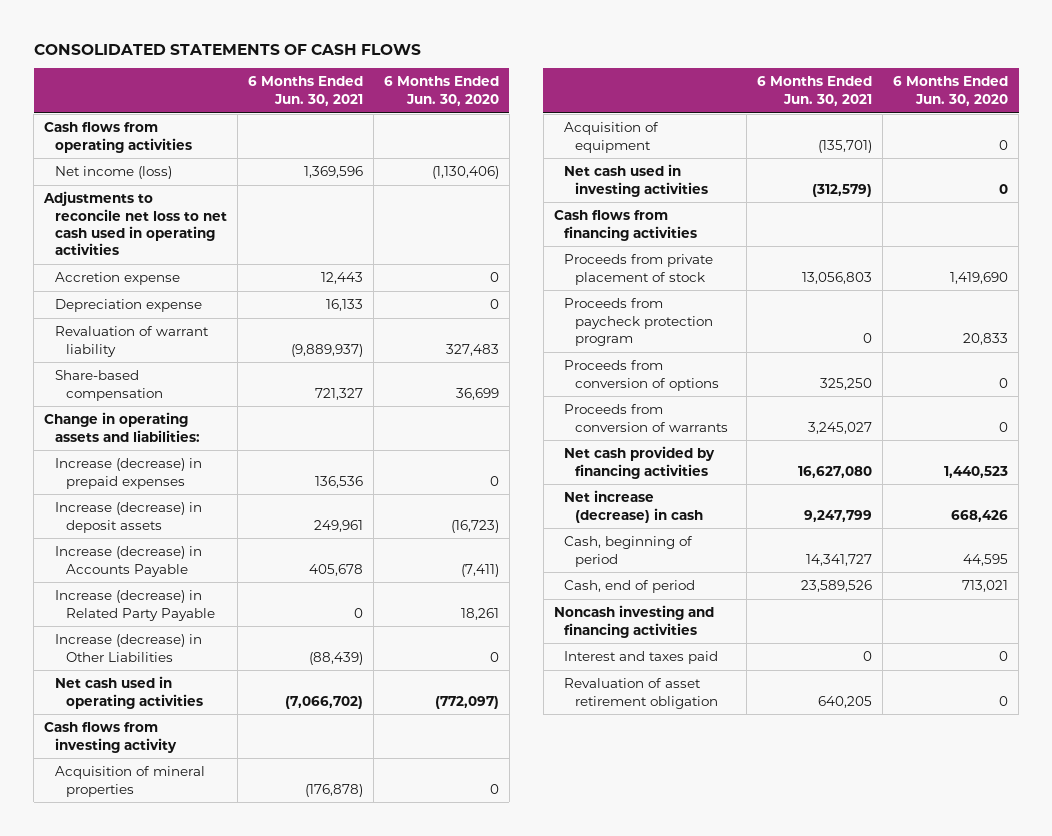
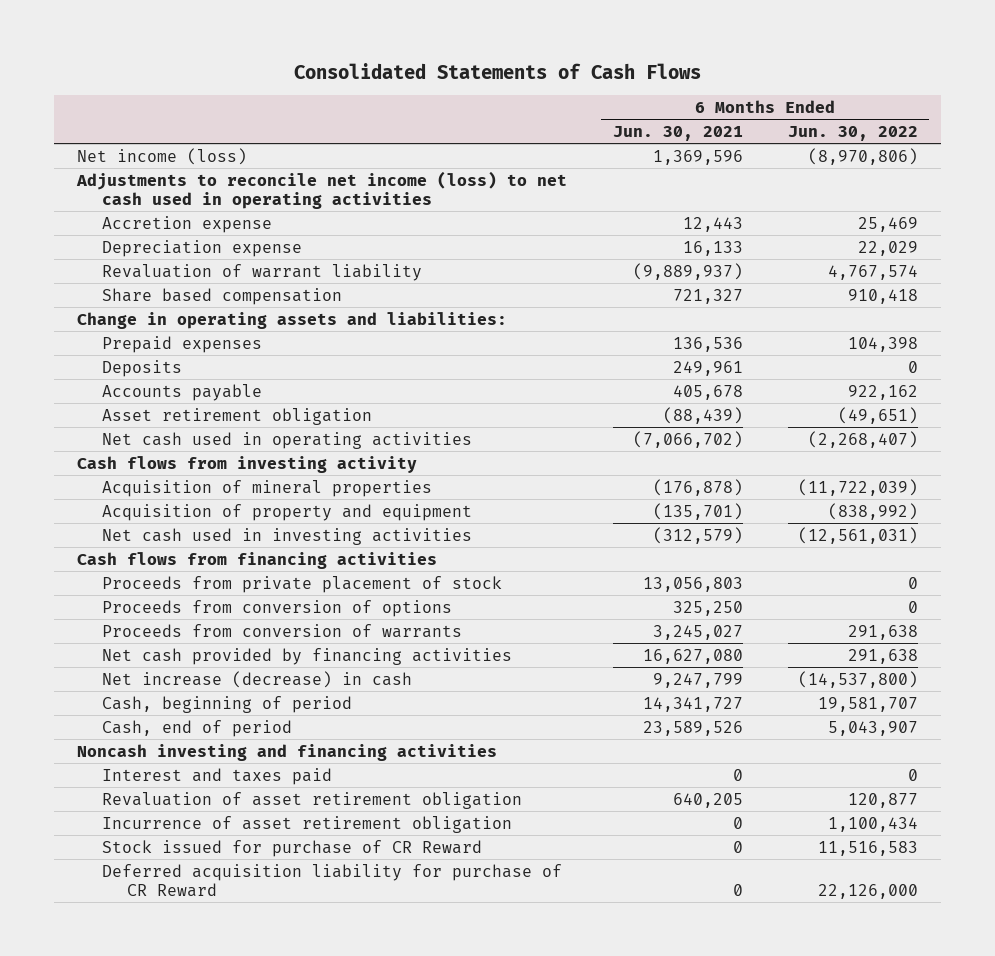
[33,43,421,55] CONSOLIDATED STATEMENTS OF CASH FLOWS -> [293,63,701,80] Consolidated Statements of Cash Flows
[383,76,499,106] 6 Months Ended Jun. 30, 2020 -> none
none -> [788,125,919,141] Jun. 30, 2022
[44,122,192,153] Cash flows from operating activities -> none
[43,191,227,256] Adjustments to reconcile net loss to net cash used in operating activities -> [76,170,568,209] Adjustments to reconcile net income (loss) to net cash used in operating activities
[54,370,163,401] Share-based compensation -> [102,287,343,305] Share based compensation
[54,590,215,621] Increase (decrease) in Related Party Payable -> none
[54,458,202,489] Increase (decrease) in prepaid expenses -> [102,335,263,353] Prepaid expenses
[54,502,202,533] Increase (decrease) in deposit assets -> [102,359,183,377] Deposits
[54,546,202,577] Increase (decrease) in Accounts Payable -> [102,383,263,401] Accounts payable
[54,634,202,662] Increase (decrease) in Other Liabilities -> [102,407,373,425] Asset retirement obligation
[564,122,660,153] Acquisition of equipment -> [102,503,473,521] Acquisition of property and equipment
[564,298,714,347] Proceeds from paycheck protection program -> none
none -> [102,815,513,833] Incurrence of asset retirement obligation
none -> [102,839,483,857] Stock issued for purchase of CR Reward
none -> [102,863,563,897] Deferred acquisition liability for purchase of CR Reward

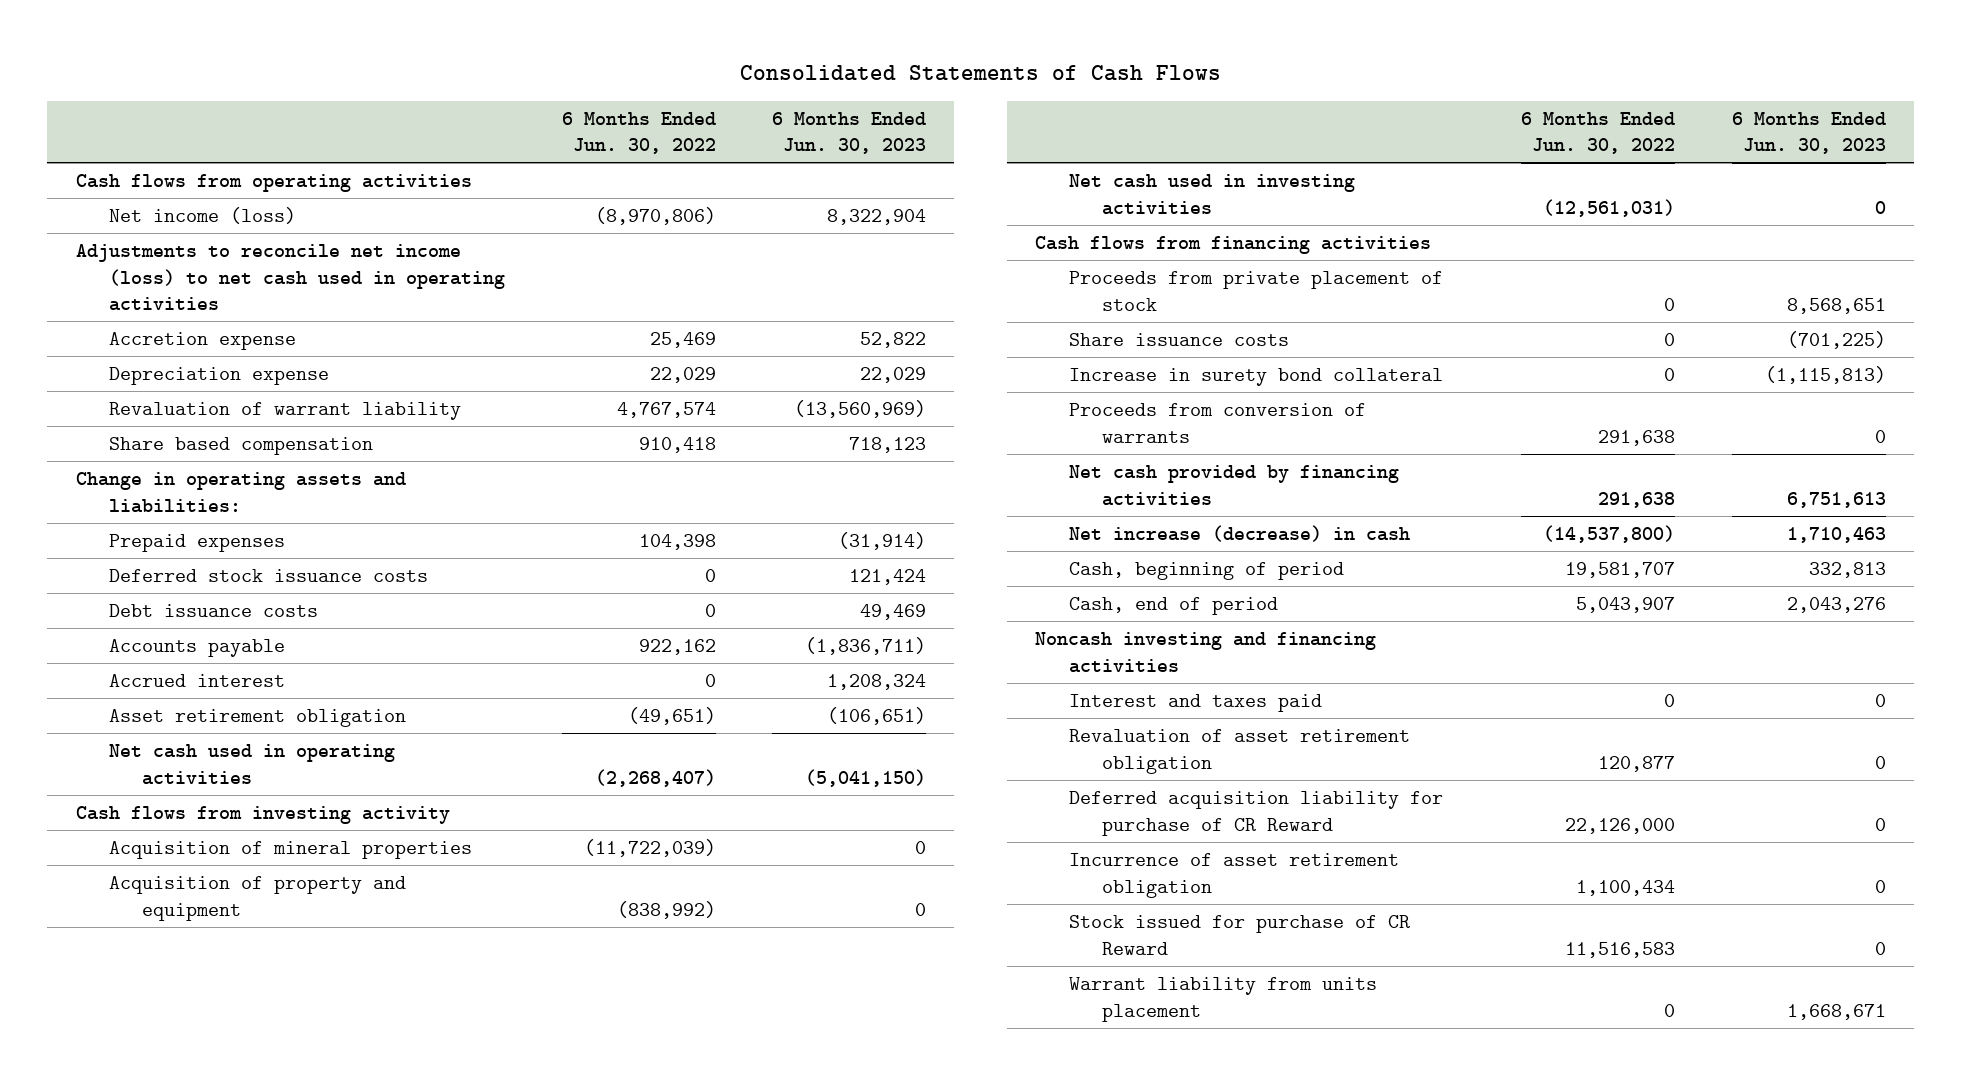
[612,125,743,141] Jun. 30, 2021 -> none
none -> [772,111,927,155] 6 Months Ended Jun. 30, 2023
none -> [75,173,472,192] Cash flows from operating activities
[102,359,183,377] Deposits -> none
none -> [108,568,428,582] Deferred stock issuance costs
none -> [108,603,318,617] Debt issuance costs
none -> [108,673,285,687] Accrued interest
[102,599,453,617] Proceeds from conversion of options -> none
none -> [1068,332,1289,346] Share issuance costs
none -> [1068,367,1443,386] Increase in surety bond collateral
[102,863,563,897] Deferred acquisition liability for purchase of CR Reward -> [1068,790,1443,836] Deferred acquisition liability for purchase of CR Reward
none -> [1068,976,1377,1022] Warrant liability from units placement

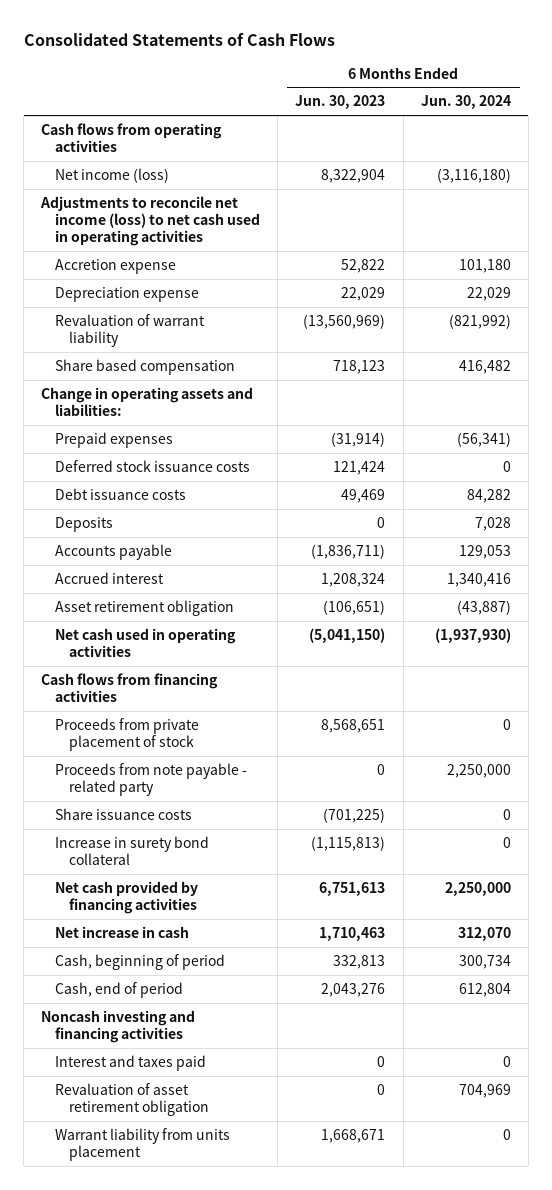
[561,111,716,155] 6 Months Ended Jun. 30, 2022 -> none
none -> [420,95,511,110] Jun. 30, 2024
none -> [55,517,114,533] Deposits
[75,805,450,824] Cash flows from investing activity -> none
[108,840,472,859] Acquisition of mineral properties -> none
[108,875,406,921] Acquisition of property and equipment -> none
[1068,173,1355,215] Net cash used in investing activities -> none
none -> [55,763,248,796] Proceeds from note payable - related party
[1068,402,1366,443] Proceeds from conversion of warrants -> none
[1068,524,1410,542] Net increase (decrease) in cash -> [55,926,190,939] Net increase in cash
[1068,790,1443,836] Deferred acquisition liability for purchase of CR Reward -> none
[1068,852,1399,898] Incurrence of asset retirement obligation -> none
[1068,914,1410,955] Stock issued for purchase of CR Reward -> none

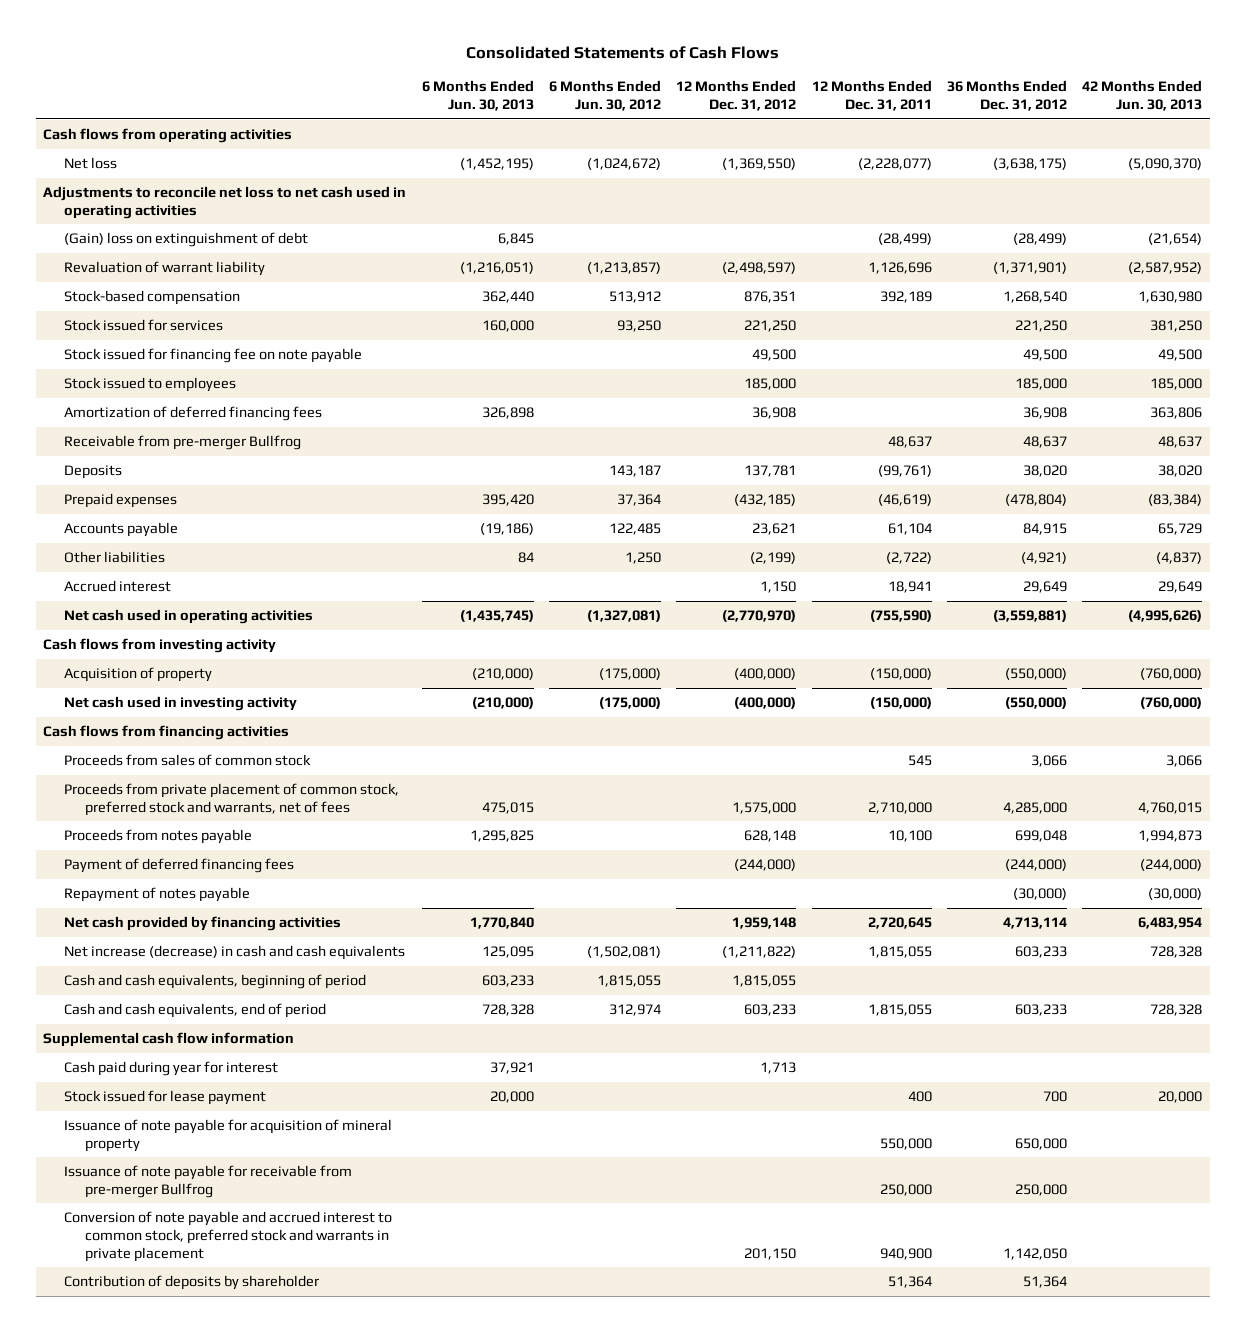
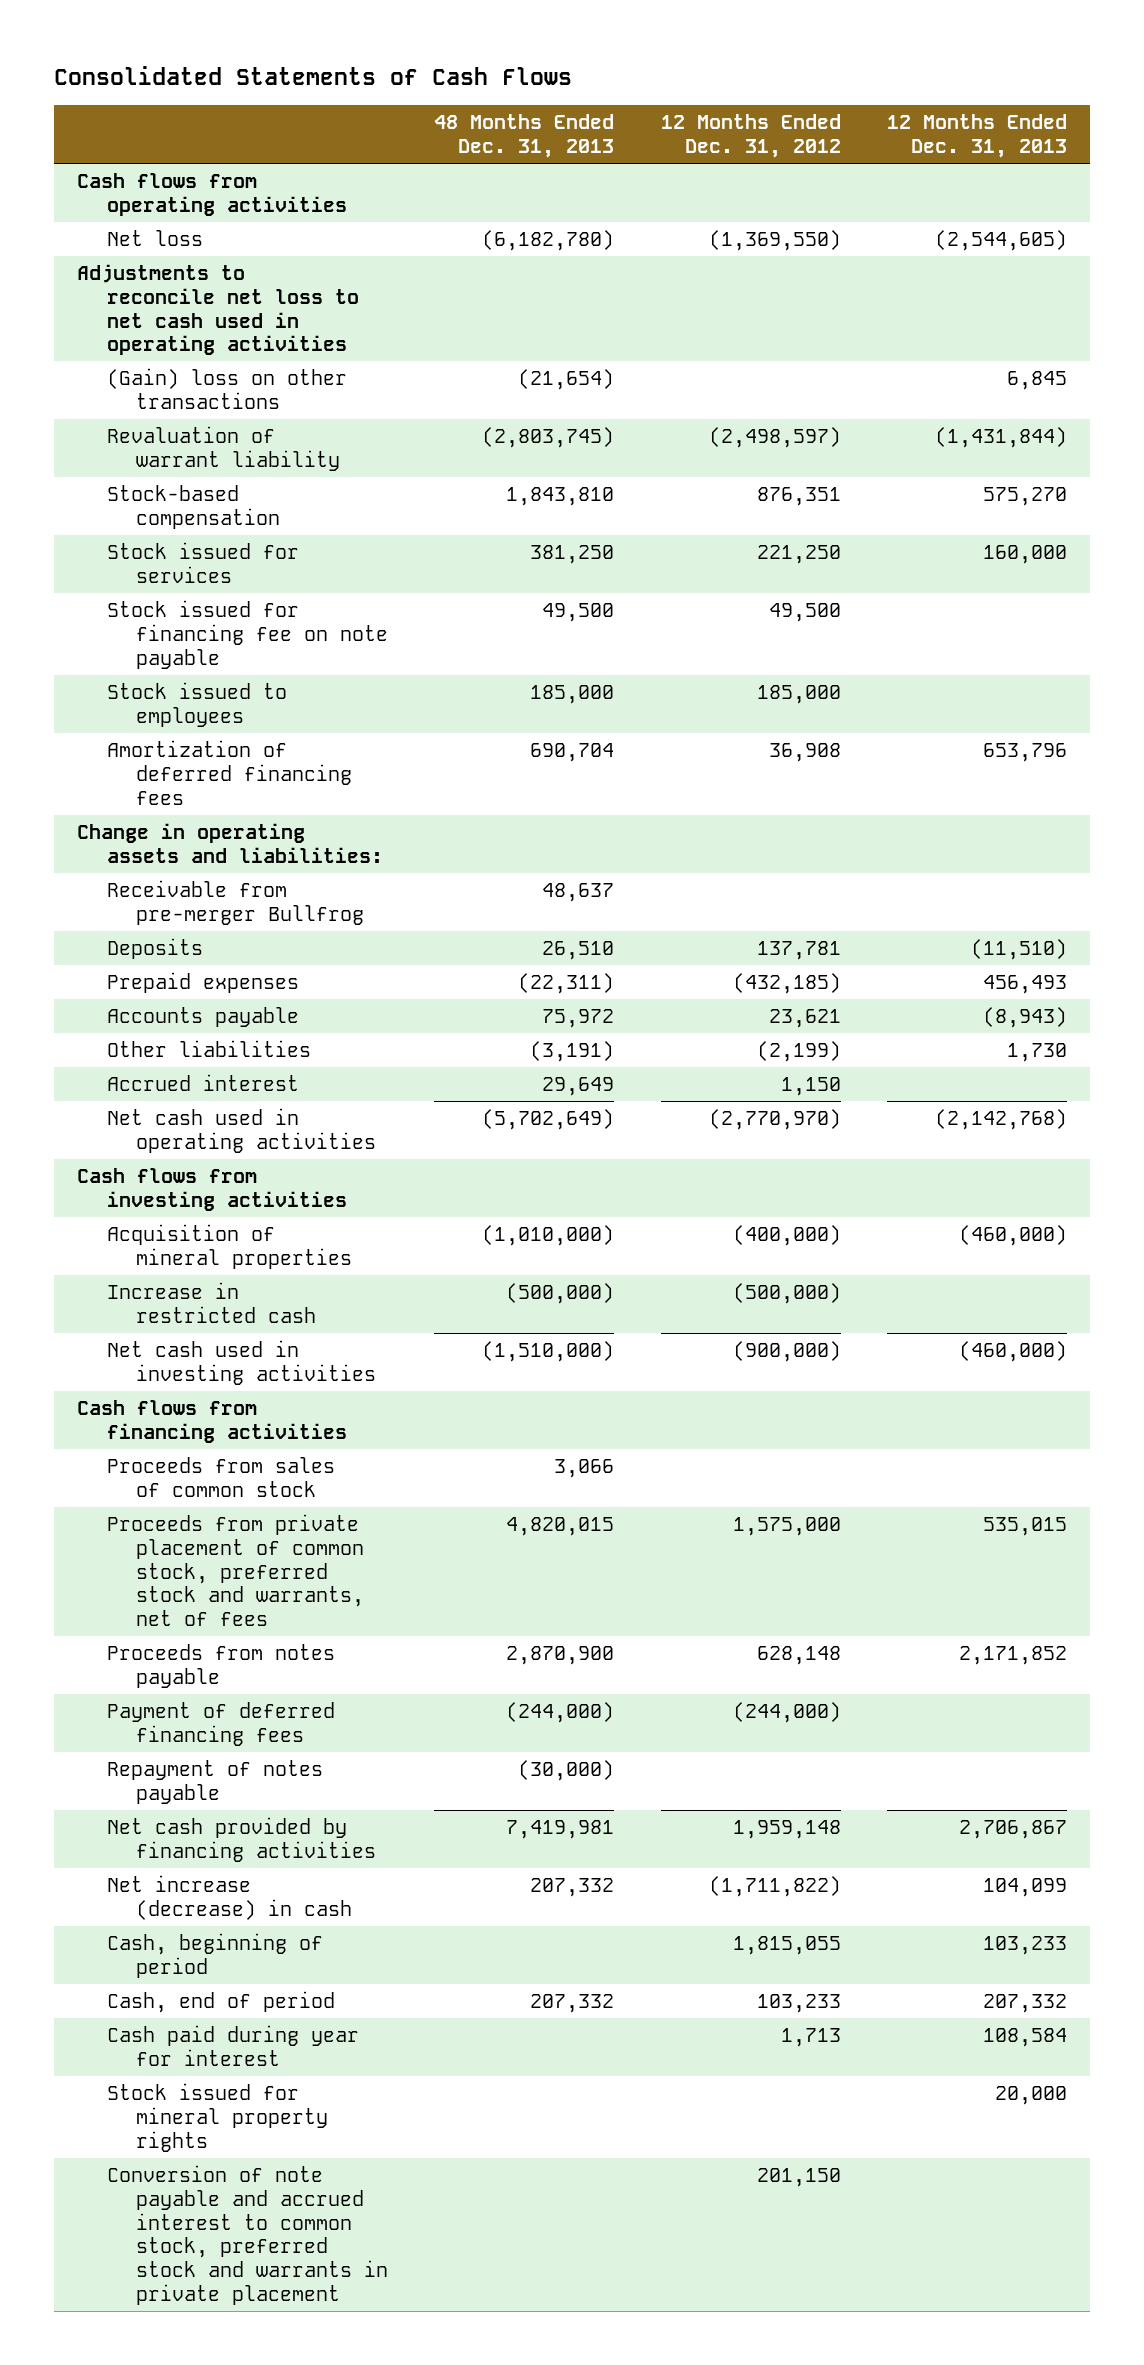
[421,80,534,112] 6 Months Ended Jun. 30, 2013 -> none
[549,80,662,112] 6 Months Ended Jun. 30, 2012 -> none
[811,80,932,112] 12 Months Ended Dec. 31, 2011 -> none
[947,80,1068,112] 36 Months Ended Dec. 31, 2012 -> none
[1082,80,1203,112] 42 Months Ended Jun. 30, 2013 -> none
none -> [434,114,615,159] 48 Months Ended Dec. 31, 2013
none -> [887,114,1068,159] 12 Months Ended Dec. 31, 2013
[64,231,309,247] (Gain) loss on extinguishment of debt -> [106,367,347,409] (Gain) loss on other transactions
none -> [77,822,383,863] Change in operating assets and liabilities:
[43,637,277,653] Cash flows from investing activity -> [77,1167,347,1211] Cash flows from investing activities
[64,666,213,682] Acquisition of property -> [106,1223,352,1269] Acquisition of mineral properties
none -> [106,1281,316,1323] Increase in restricted cash
[64,695,298,711] Net cash used in investing activity -> [106,1339,376,1385] Net cash used in investing activities
[734,696,797,709] (400,000) -> [732,1340,841,1362] (900,000)
[43,1031,295,1047] Supplemental cash flow information -> none
[64,944,406,960] Net increase (decrease) in cash and cash equivalents -> [106,1874,352,1920] Net increase (decrease) in cash
[722,945,797,958] (1,211,822) -> [708,1875,841,1897] (1,711,822)
[64,973,367,989] Cash and cash equivalents, beginning of period -> [106,1932,323,1978] Cash, beginning of period
[64,1002,327,1018] Cash and cash equivalents, end of period -> [106,1990,335,2013] Cash, end of period
[744,1003,797,1016] 603,233 -> [756,1993,841,2013] 103,233
[64,1118,393,1152] Issuance of note payable for acquisition of mineral property -> none
[64,1164,353,1198] Issuance of note payable for receivable from pre-merger Bullfrog -> none
[64,1089,267,1105] Stock issued for lease payment -> [106,2082,328,2152] Stock issued for mineral property rights
[64,1274,320,1290] Contribution of deposits by shareholder -> none

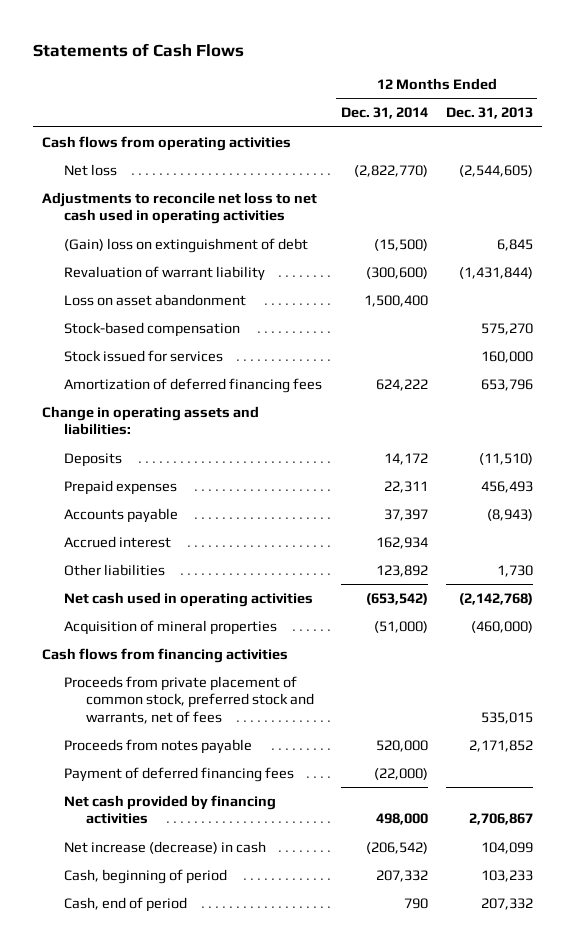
[54,66,573,86] Consolidated Statements of Cash Flows -> [32,42,244,57] Statements of Cash Flows
[434,114,615,159] 48 Months Ended Dec. 31, 2013 -> none
[660,114,841,159] 12 Months Ended Dec. 31, 2012 -> none
none -> [340,107,428,120] Dec. 31, 2014
[106,367,347,409] (Gain) loss on other transactions -> [64,237,309,253] (Gain) loss on extinguishment of debt
none -> [64,293,247,306] Loss on asset abandonment
[106,599,388,669] Stock issued for financing fee on note payable -> none
[106,681,287,727] Stock issued to employees -> none
[106,879,364,925] Receivable from pre-merger Bullfrog -> none
[106,1039,311,1057] Other liabilities -> [64,563,166,576] Other liabilities
[77,1167,347,1211] Cash flows from investing activities -> none
[106,1281,316,1323] Increase in restricted cash -> none
[106,1339,376,1385] Net cash used in investing activities -> none
[106,1456,335,1497] Proceeds from sales of common stock -> none
[106,1759,323,1804] Repayment of notes payable -> none
[106,2024,359,2066] Cash paid during year for interest -> none
[106,2082,328,2152] Stock issued for mineral property rights -> none
[106,2164,388,2306] Conversion of note payable and accrued interest to common stock, preferred stock and warrants in private placement -> none

